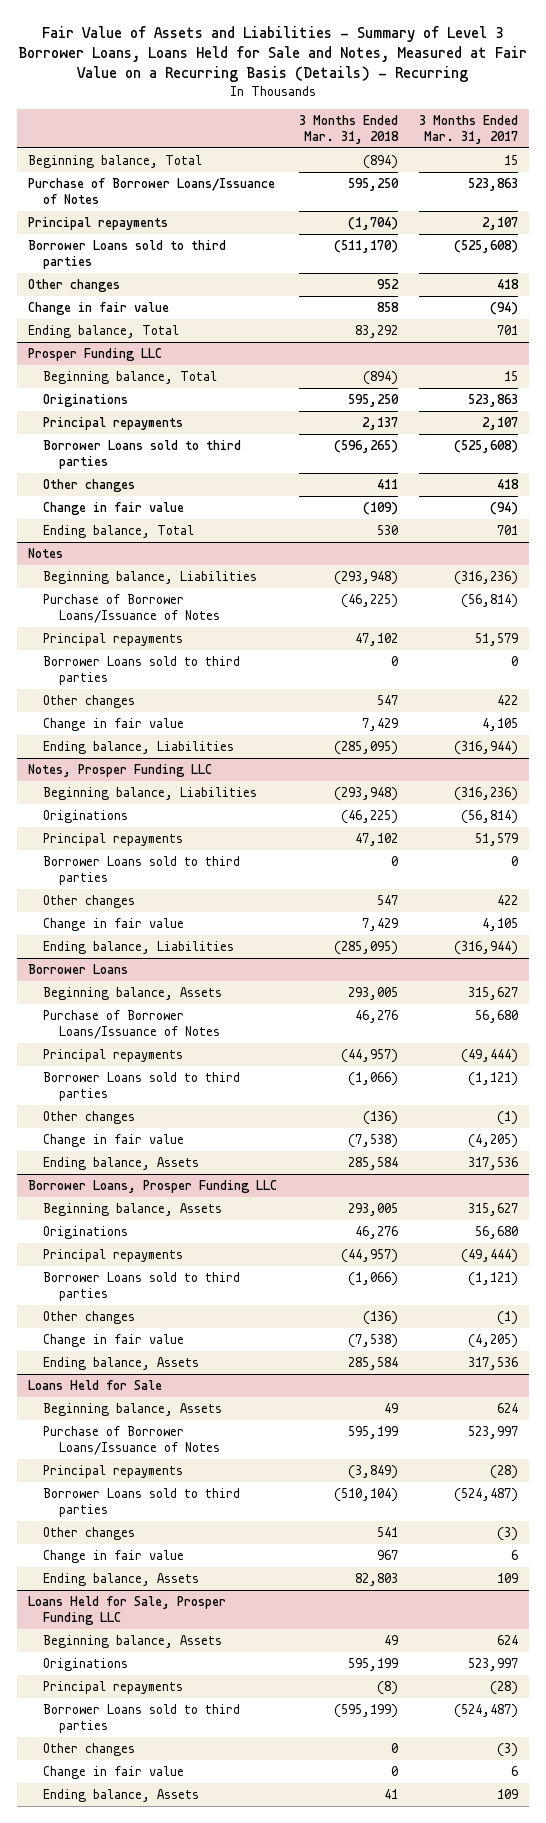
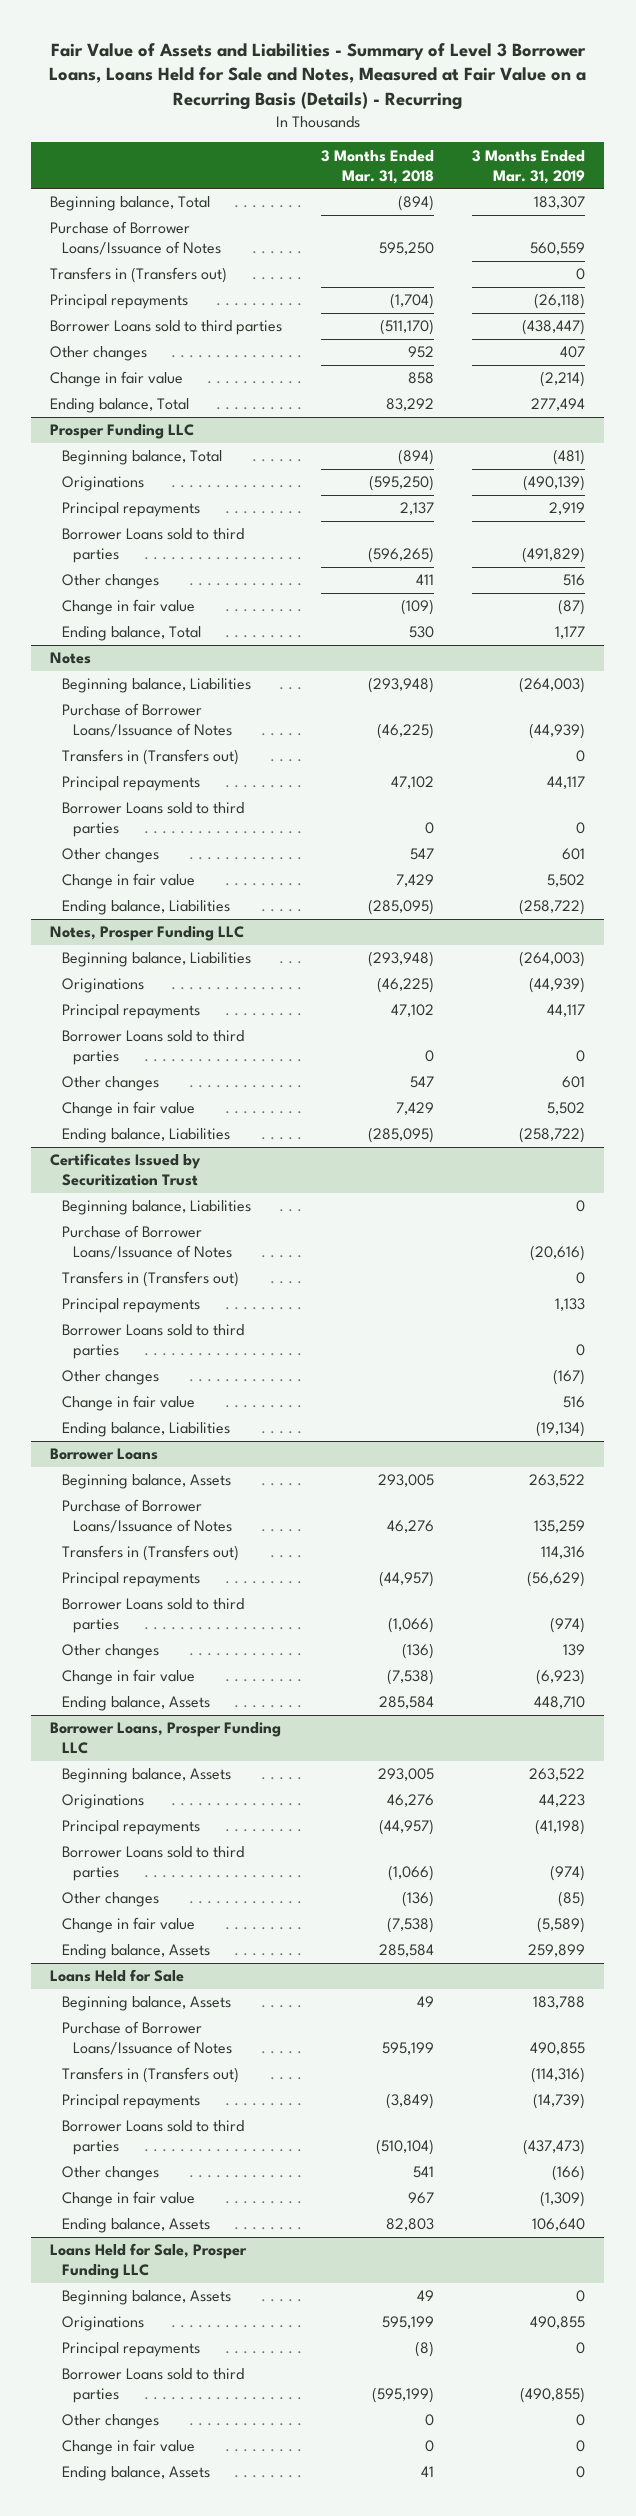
[419,114,519,144] 3 Months Ended Mar. 31, 2017 -> none
none -> [472,149,586,184] 3 Months Ended Mar. 31, 2019
none -> [50,267,228,284] Transfers in (Transfers out)
[347,394,399,408] 595,250 -> [368,475,434,492] (595,250)
none -> [61,749,239,766] Transfers in (Transfers out)
none -> [50,1153,202,1187] Certificates Issued by Securitization Trust
none -> [61,1200,251,1216] Beginning balance, Liabilities
none -> [61,1225,232,1260] Purchase of Borrower Loans/Issuance of Notes
none -> [61,1271,239,1288] Transfers in (Transfers out)
none -> [61,1298,200,1314] Principal repayments
none -> [61,1324,244,1360] Borrower Loans sold to third parties
none -> [61,1370,159,1386] Other changes
none -> [61,1395,195,1412] Change in fair value
none -> [61,1422,230,1438] Ending balance, Liabilities
none -> [61,1545,239,1562] Transfers in (Transfers out)
none -> [61,2067,239,2084] Transfers in (Transfers out)

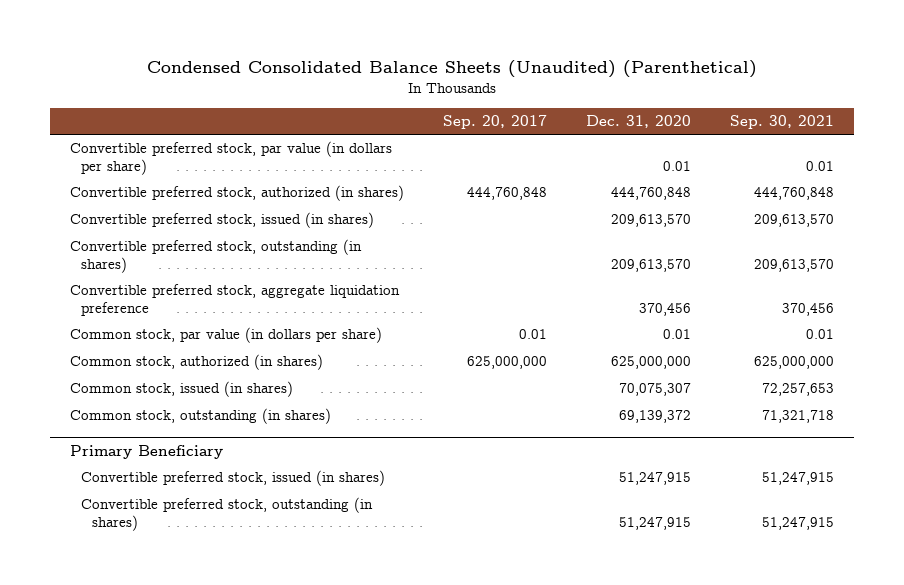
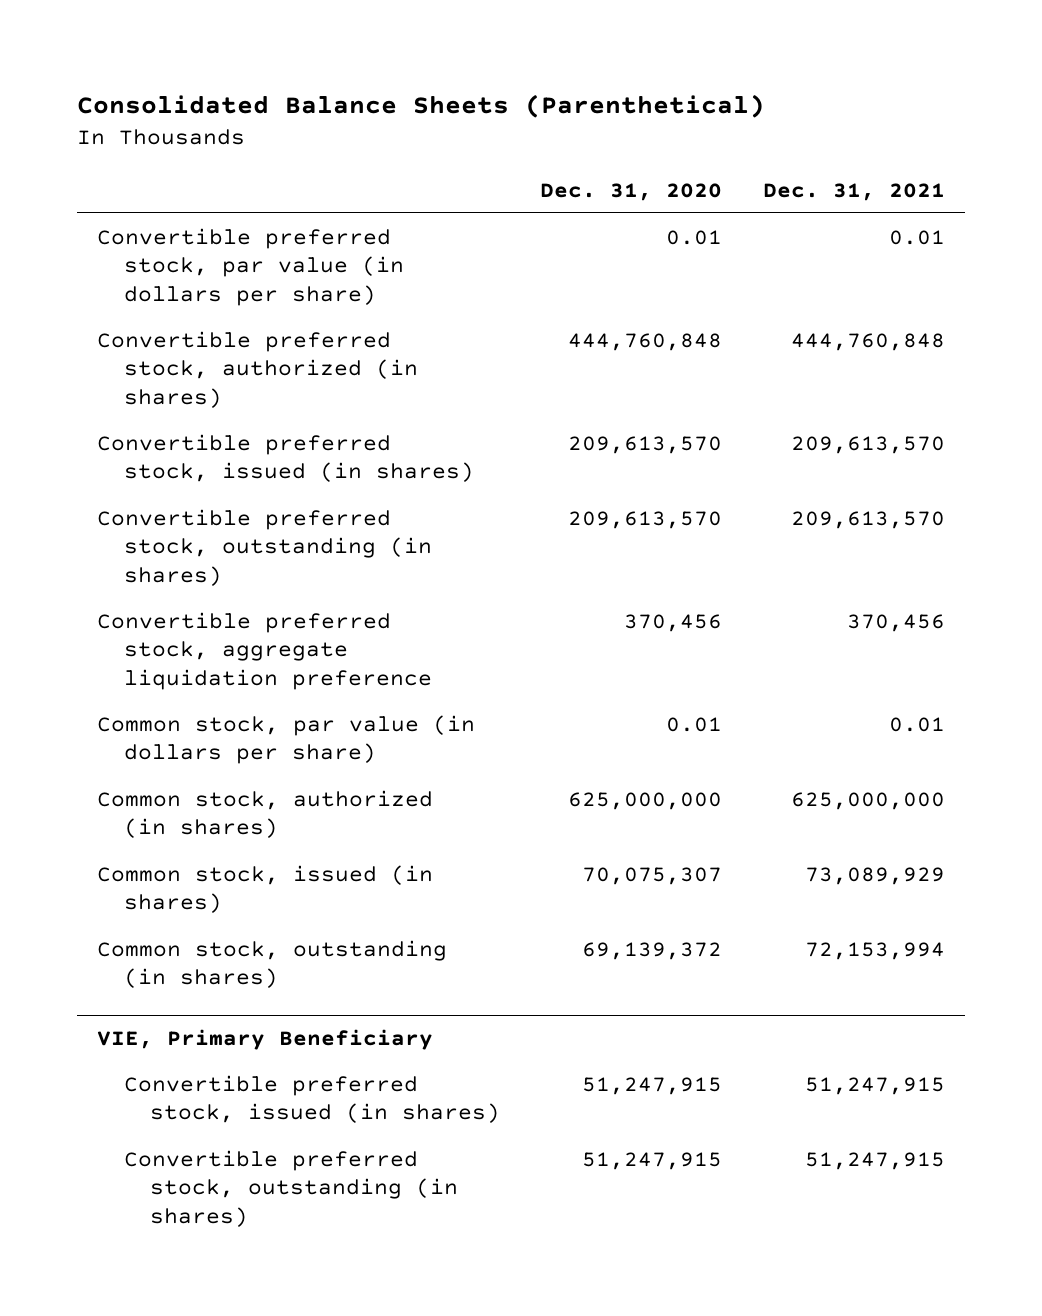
[147,60,758,79] Condensed Consolidated Balance Sheets (Unaudited) (Parenthetical) -> [77,93,766,118] Consolidated Balance Sheets (Parenthetical)
[443,115,548,130] Sep. 20, 2017 -> none
[730,115,835,130] Sep. 30, 2021 -> none
none -> [762,182,945,201] Dec. 31, 2021
[69,445,223,460] Primary Beneficiary -> [97,1029,434,1051] VIE, Primary Beneficiary

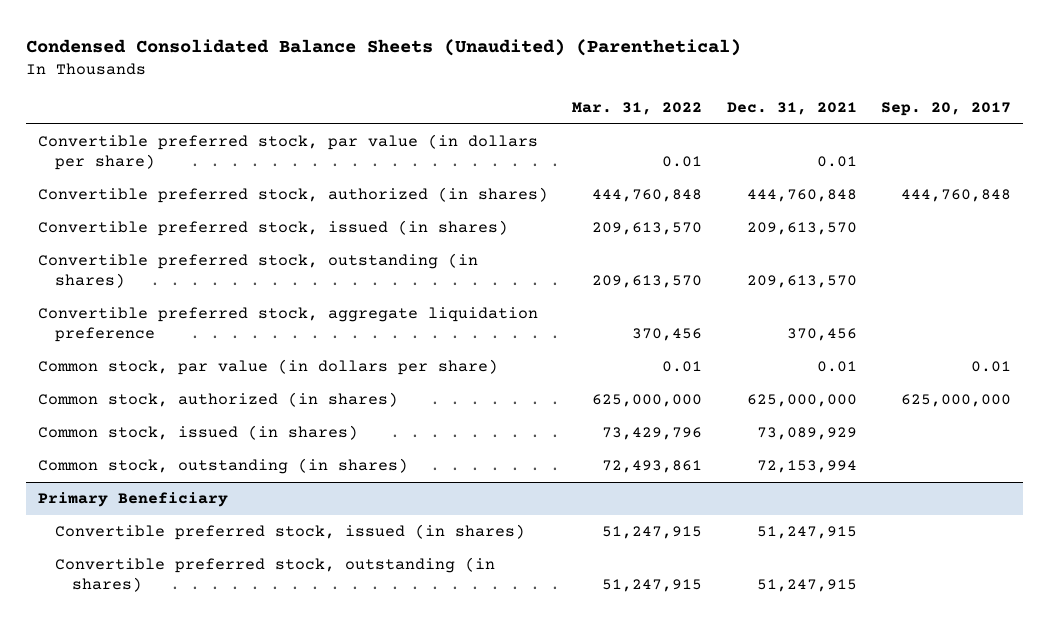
[77,93,766,118] Consolidated Balance Sheets (Parenthetical) -> [26,38,742,56] Condensed Consolidated Balance Sheets (Unaudited) (Parenthetical)
[540,182,723,201] Dec. 31, 2020 -> none
none -> [572,102,703,116] Mar. 31, 2022
none -> [881,102,1012,117] Sep. 20, 2017
[97,1029,434,1051] VIE, Primary Beneficiary -> [38,492,229,508] Primary Beneficiary

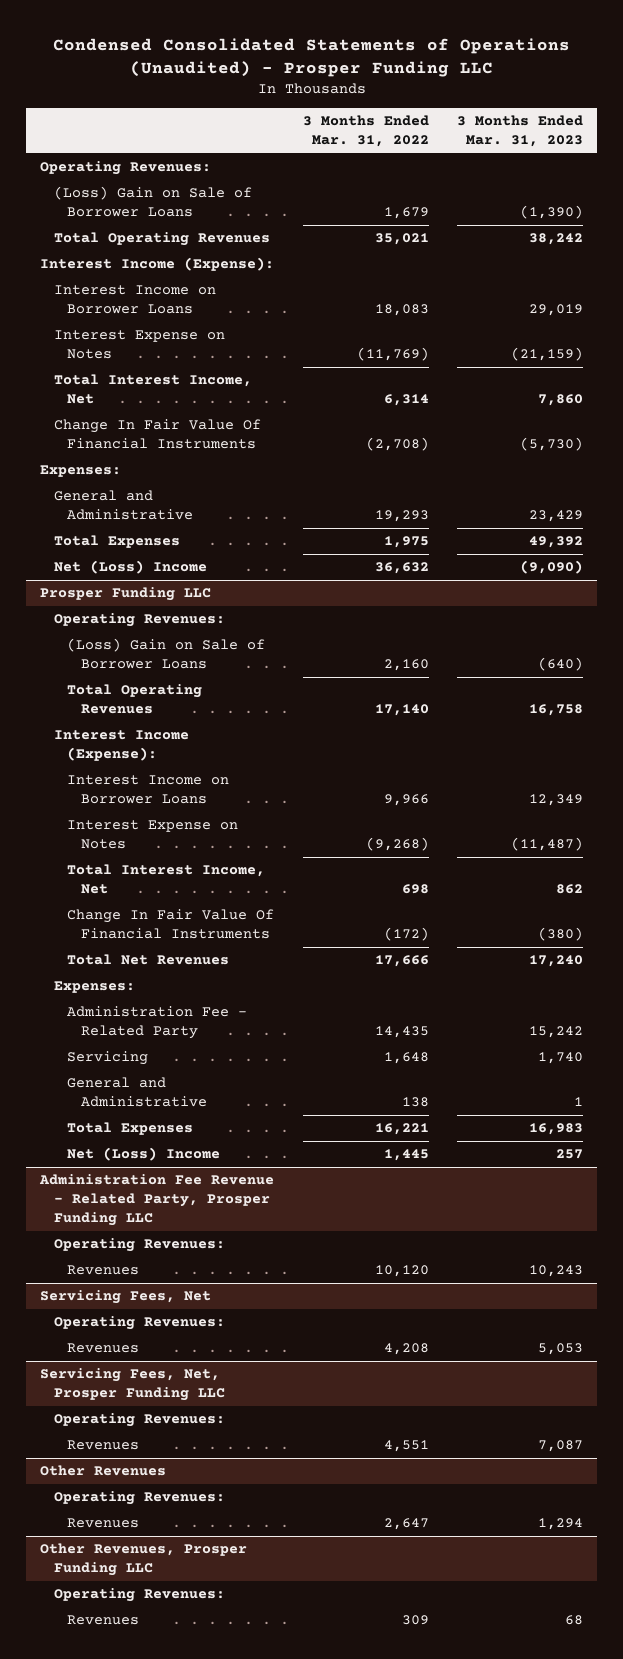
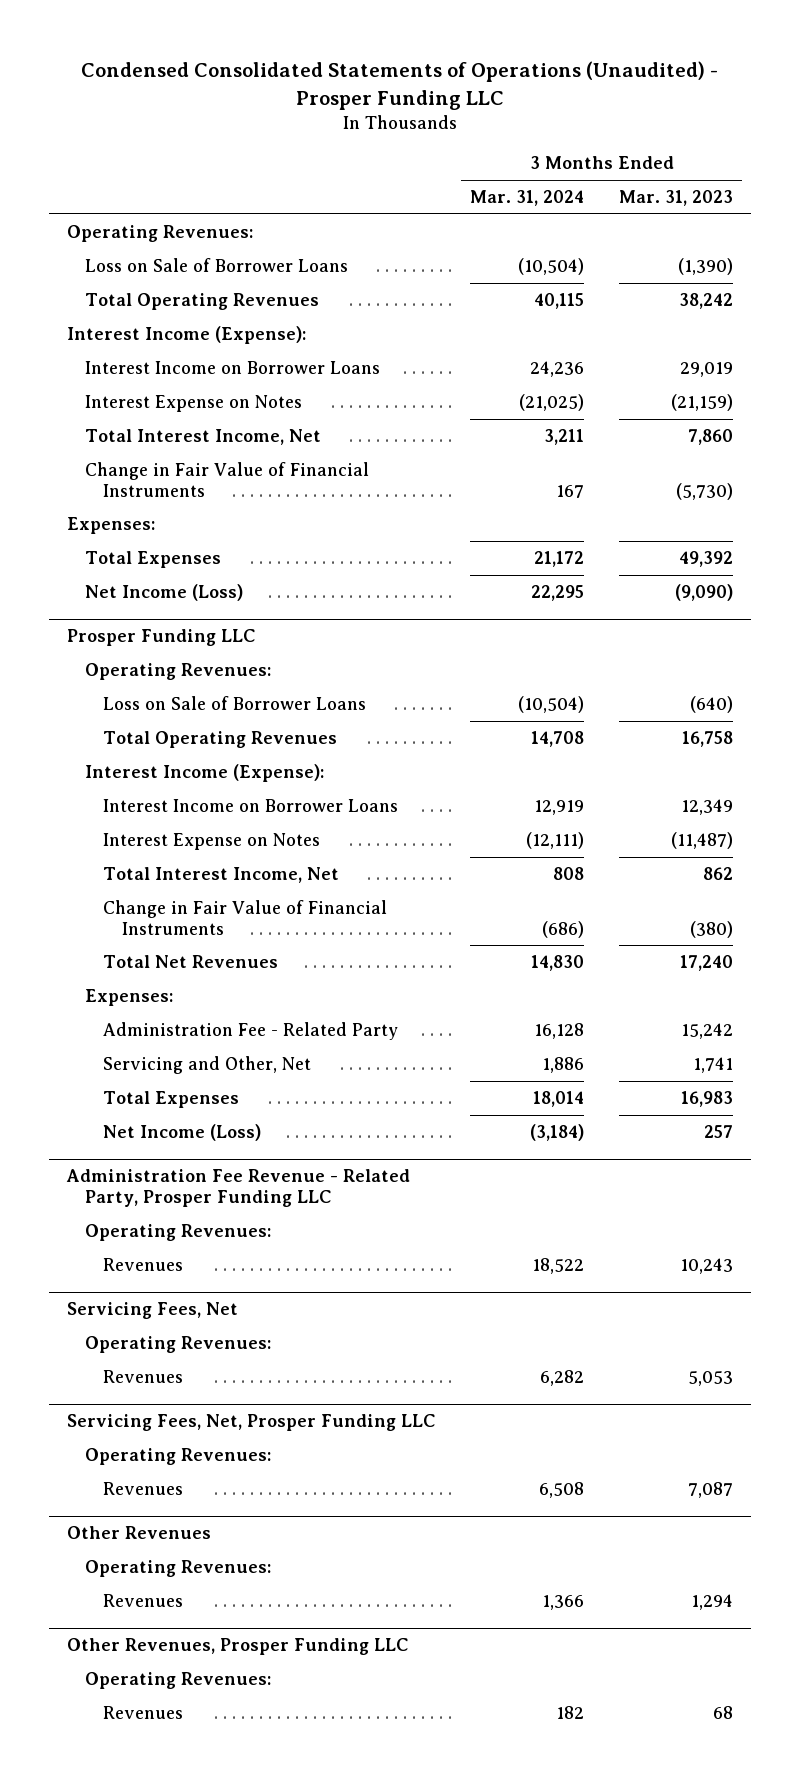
[302,115,429,148] 3 Months Ended Mar. 31, 2022 -> none
none -> [470,190,585,207] Mar. 31, 2024
[53,186,252,218] (Loss) Gain on Sale of Borrower Loans -> [85,258,349,273] Loss on Sale of Borrower Loans
[53,419,261,450] Change In Fair Value Of Financial Instruments -> [85,462,370,497] Change in Fair Value of Financial Instruments
[53,490,194,521] General and Administrative -> none
[53,560,207,575] Net (Loss) Income -> [85,584,244,602] Net Income (Loss)
[67,638,266,670] (Loss) Gain on Sale of Borrower Loans -> [103,696,367,711] Loss on Sale of Borrower Loans
[67,909,275,940] Change In Fair Value Of Financial Instruments -> [103,900,388,935] Change in Fair Value of Financial Instruments
[67,1077,207,1108] General and Administrative -> none
[67,1051,149,1066] Servicing -> [103,1056,312,1075] Servicing and Other, Net
[537,1052,583,1065] 1,740 -> [693,1057,734,1074] 1,741
[67,1147,221,1162] Net (Loss) Income -> [103,1124,262,1142] Net Income (Loss)

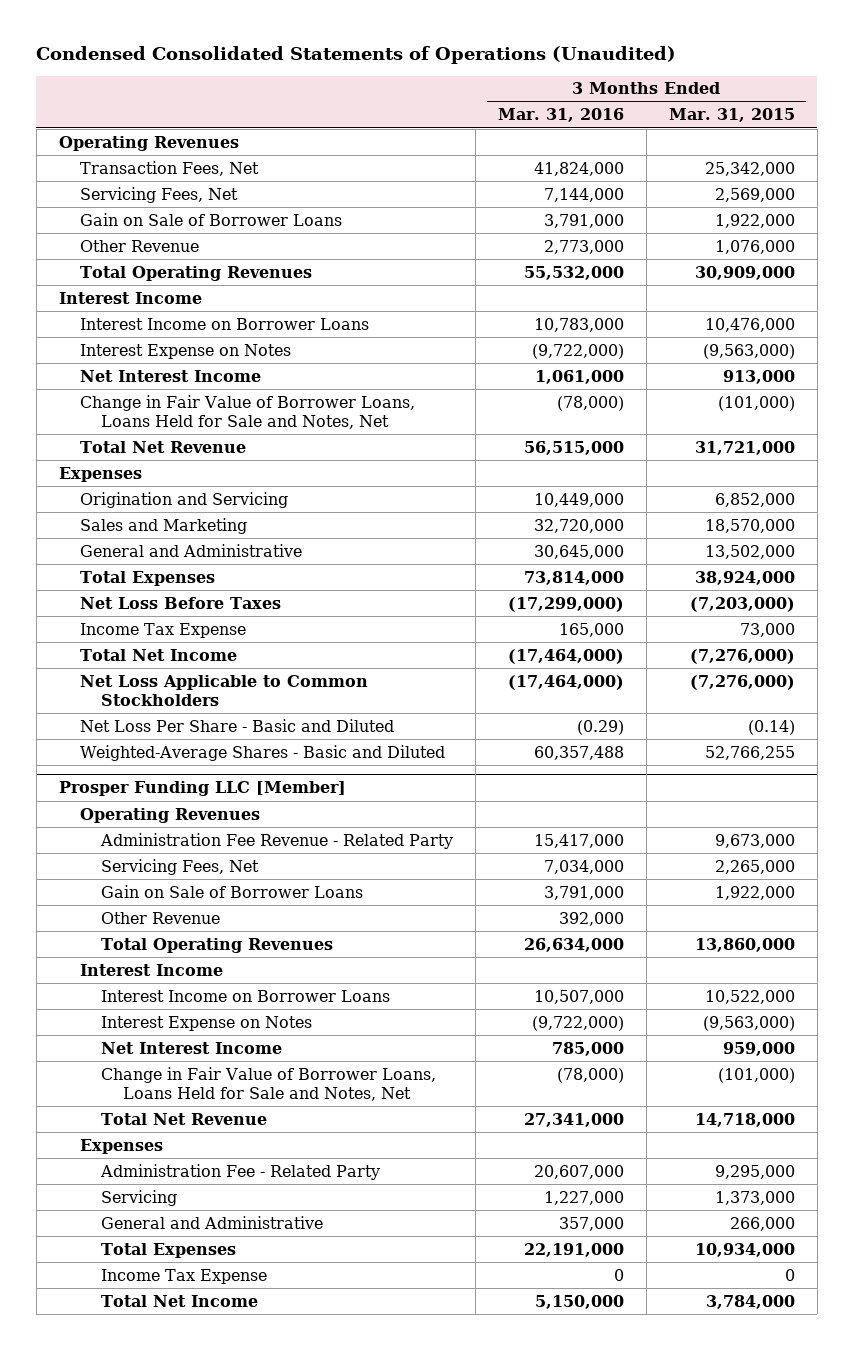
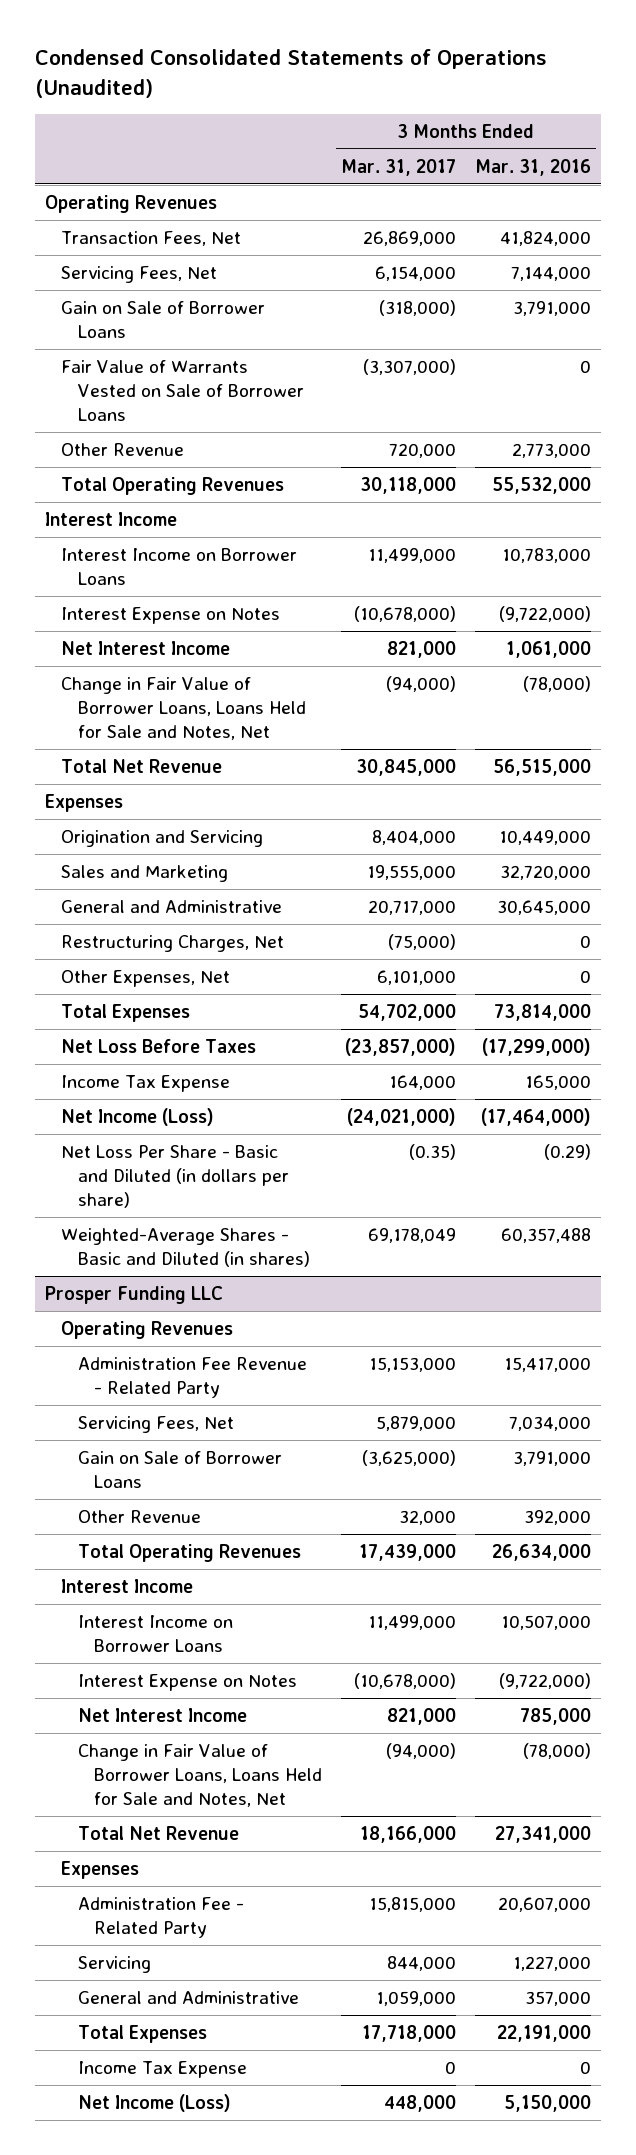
[668,108,795,123] Mar. 31, 2015 -> none
none -> [341,158,457,176] Mar. 31, 2017
none -> [61,360,304,421] Fair Value of Warrants Vested on Sale of Borrower Loans
none -> [61,935,285,953] Restructuring Charges, Net
none -> [61,970,231,988] Other Expenses, Net
[79,674,368,706] Net Loss Applicable to Common Stockholders -> none
[79,648,237,661] Total Net Income -> [61,1108,215,1127] Net Income (Loss)
[79,718,394,732] Net Loss Per Share - Basic and Diluted -> [61,1145,289,1208] Net Loss Per Share - Basic and Diluted (in dollars per share)
[79,744,445,761] Weighted-Average Shares - Basic and Diluted -> [61,1228,310,1267] Weighted-Average Shares - Basic and Diluted (in shares)
[58,781,346,797] Prosper Funding LLC [Member] -> [44,1286,223,1305] Prosper Funding LLC
[101,1294,259,1307] Total Net Income -> [77,2094,231,2113] Net Income (Loss)

